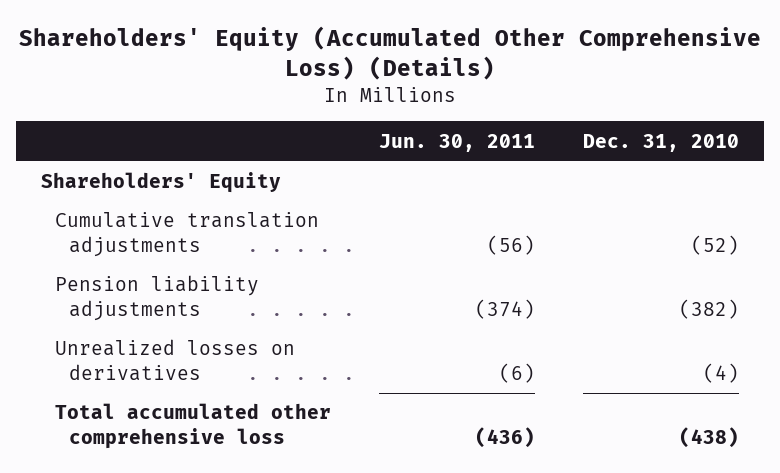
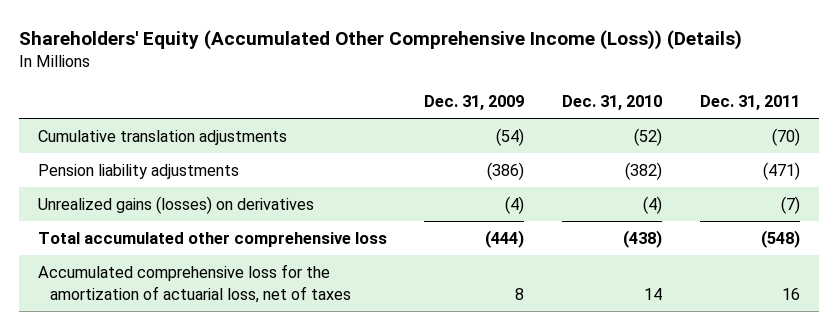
[19,26,762,81] Shareholders' Equity (Accumulated Other Comprehensive Loss) (Details) -> [18,29,742,50] Shareholders' Equity (Accumulated Other Comprehensive Income (Loss)) (Details)
[379,133,536,152] Jun. 30, 2011 -> none
none -> [424,94,525,110] Dec. 31, 2009
none -> [700,94,801,110] Dec. 31, 2011
[40,172,281,194] Shareholders' Equity -> none
[54,339,295,382] Unrealized losses on derivatives -> [37,196,314,215] Unrealized gains (losses) on derivatives
none -> [37,264,351,303] Accumulated comprehensive loss for the amortization of actuarial loss, net of taxes

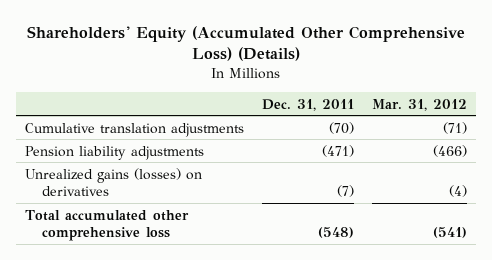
[18,29,742,50] Shareholders' Equity (Accumulated Other Comprehensive Income (Loss)) (Details) -> [27,25,466,62] Shareholders' Equity (Accumulated Other Comprehensive Loss) (Details)
[424,94,525,110] Dec. 31, 2009 -> none
[562,94,663,110] Dec. 31, 2010 -> none
none -> [371,98,467,111] Mar. 31, 2012
[37,264,351,303] Accumulated comprehensive loss for the amortization of actuarial loss, net of taxes -> none

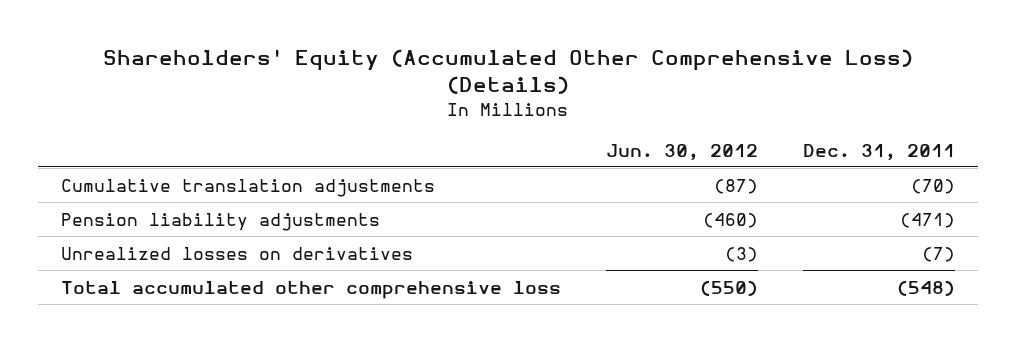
[371,98,467,111] Mar. 31, 2012 -> none
none -> [606,143,759,161] Jun. 30, 2012
[25,167,203,196] Unrealized gains (losses) on derivatives -> [61,246,414,260] Unrealized losses on derivatives

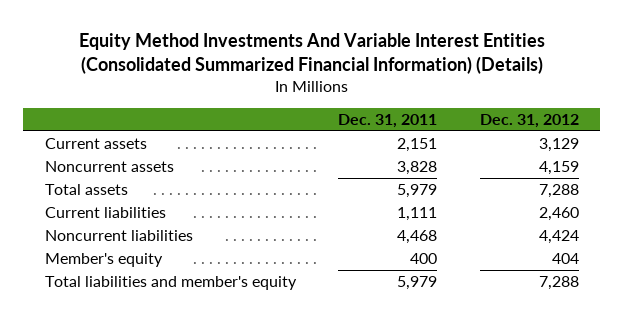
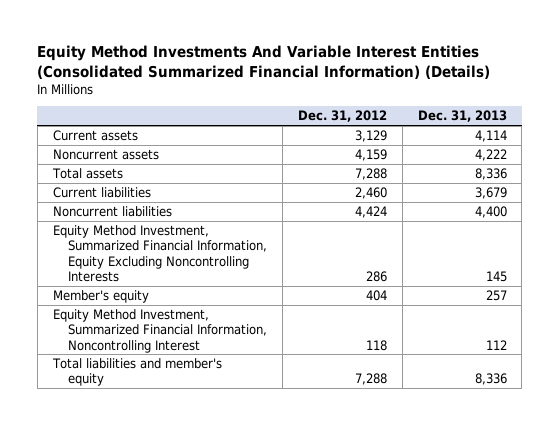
[338,113,438,128] Dec. 31, 2011 -> none
none -> [417,110,507,123] Dec. 31, 2013
none -> [52,224,268,283] Equity Method Investment, Summarized Financial Information, Equity Excluding Noncontrolling Interests
none -> [52,308,268,353] Equity Method Investment, Summarized Financial Information, Noncontrolling Interest

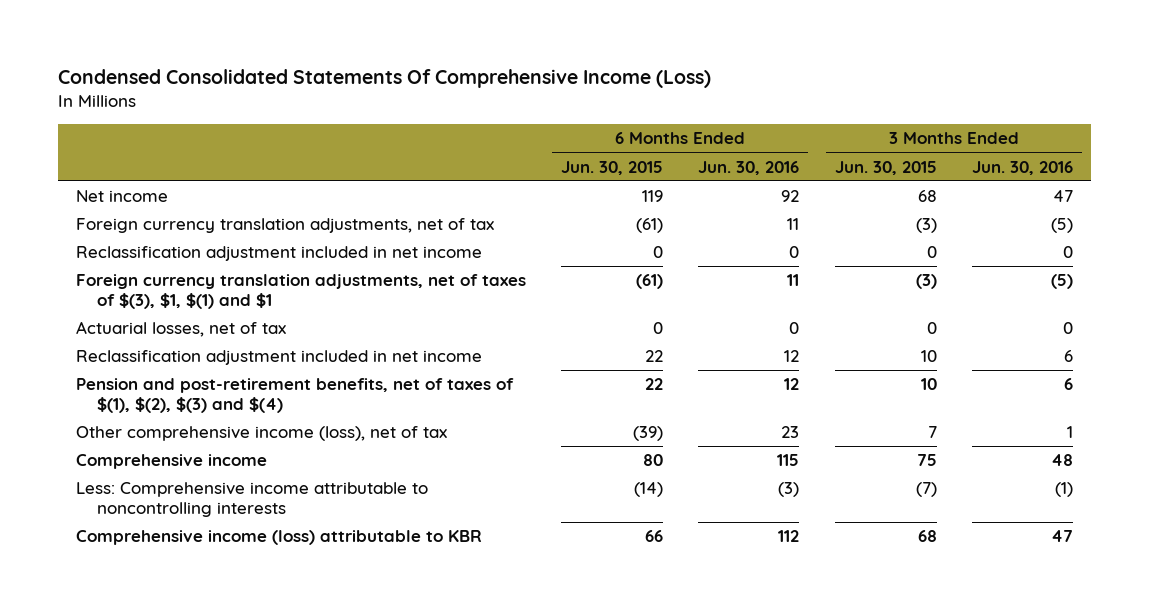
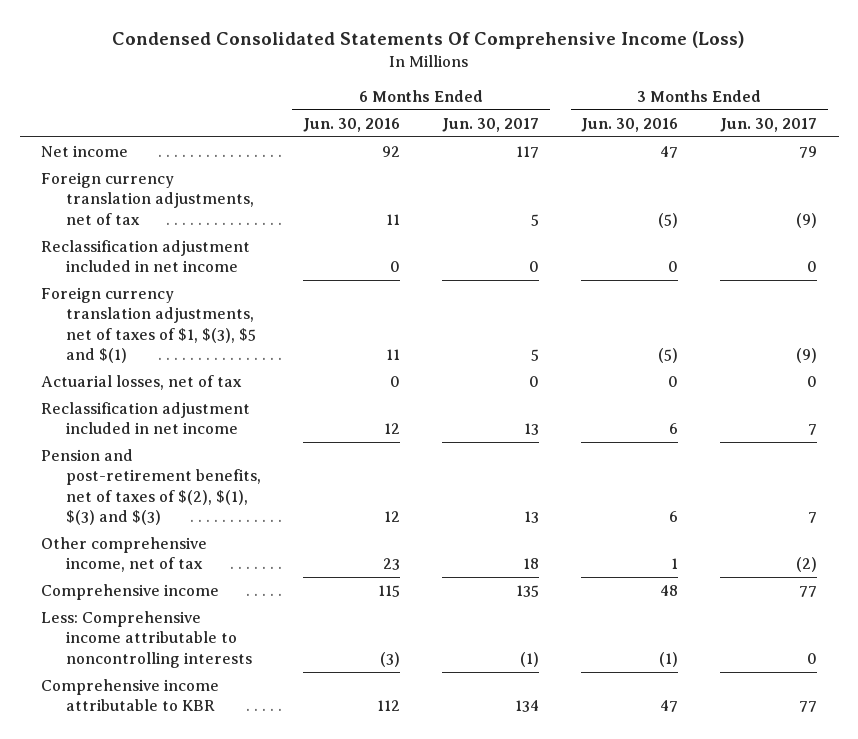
[561,160,664,175] Jun. 30, 2015 -> none
[834,160,937,175] Jun. 30, 2015 -> none
none -> [442,117,540,132] Jun. 30, 2017
none -> [720,117,818,132] Jun. 30, 2017
[75,274,526,310] Foreign currency translation adjustments, net of taxes of $(3), $1, $(1) and $1 -> [40,287,256,364] Foreign currency translation adjustments, net of taxes of $1, $(3), $5 and $(1)
[75,378,514,414] Pension and post-retirement benefits, net of taxes of $(1), $(2), $(3) and $(4) -> [40,449,261,526] Pension and post-retirement benefits, net of taxes of $(2), $(1), $(3) and $(3)
[75,426,447,442] Other comprehensive income (loss), net of tax -> [40,537,207,573] Other comprehensive income, net of tax
[75,530,482,546] Comprehensive income (loss) attributable to KBR -> [40,679,219,712] Comprehensive income attributable to KBR

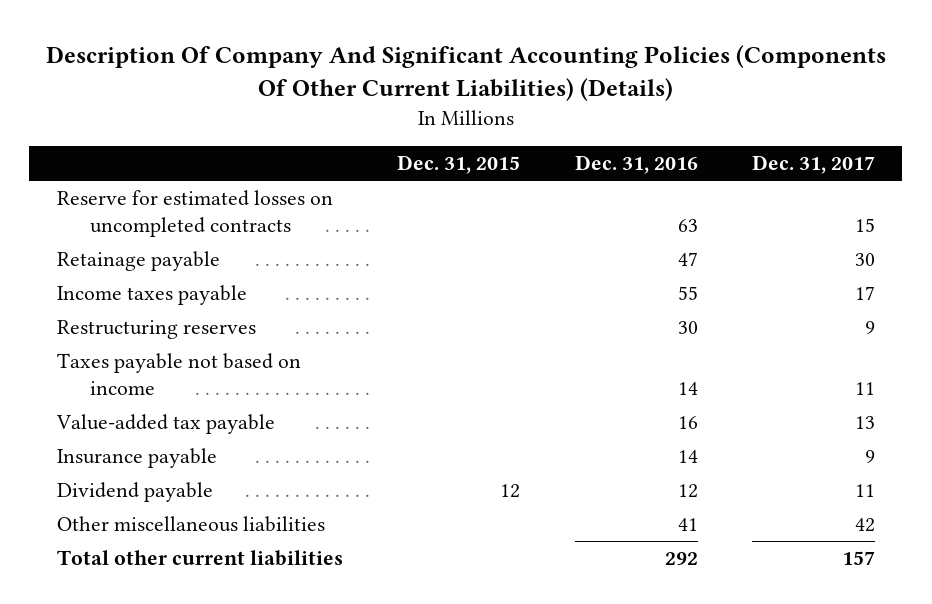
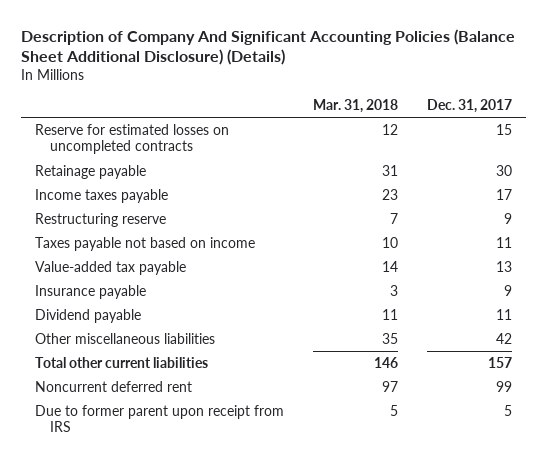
[45,44,886,101] Description Of Company And Significant Accounting Policies (Components Of Other Current Liabilities) (Details) -> [20,28,515,66] Description of Company And Significant Accounting Policies (Balance Sheet Additional Disclosure) (Details)
[397,155,521,175] Dec. 31, 2015 -> none
[574,155,698,175] Dec. 31, 2016 -> none
none -> [312,99,398,114] Mar. 31, 2018
[56,320,256,340] Restructuring reserves -> [35,212,167,227] Restructuring reserve
none -> [35,380,193,392] Noncurrent deferred rent
none -> [35,404,285,433] Due to former parent upon receipt from IRS

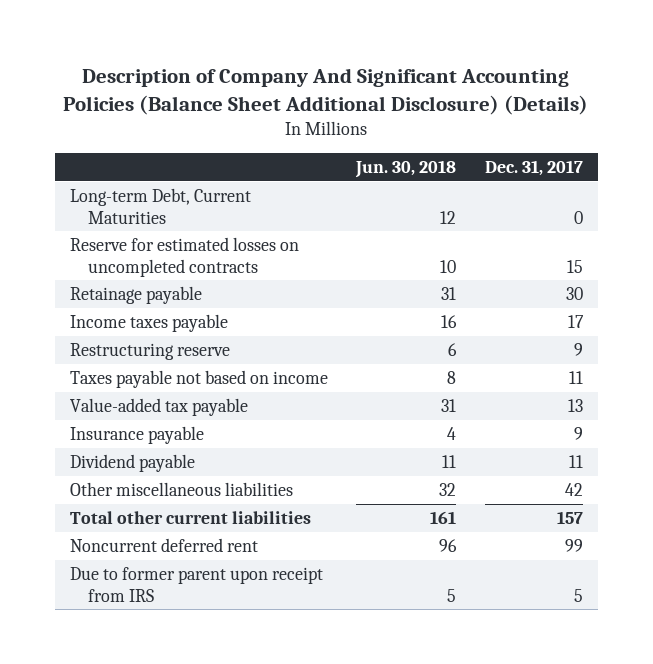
[312,99,398,114] Mar. 31, 2018 -> none
none -> [355,160,457,179] Jun. 30, 2018
none -> [69,187,251,224] Long-term Debt, Current Maturities

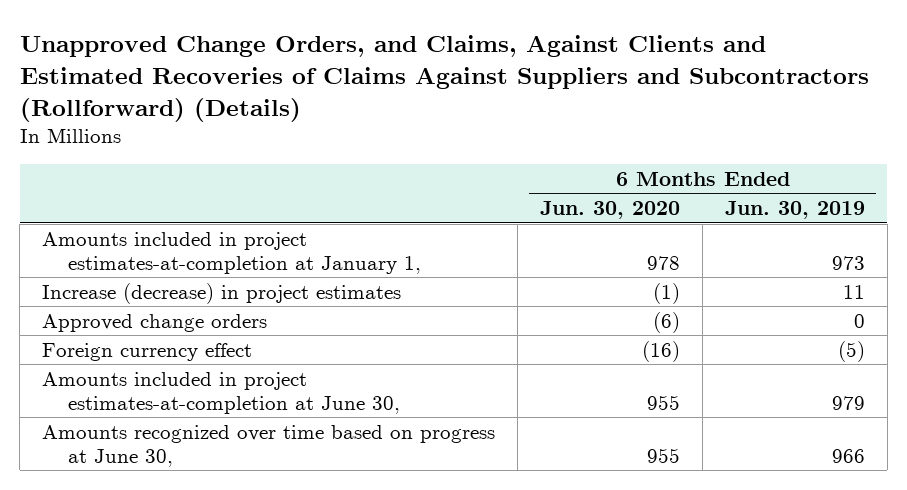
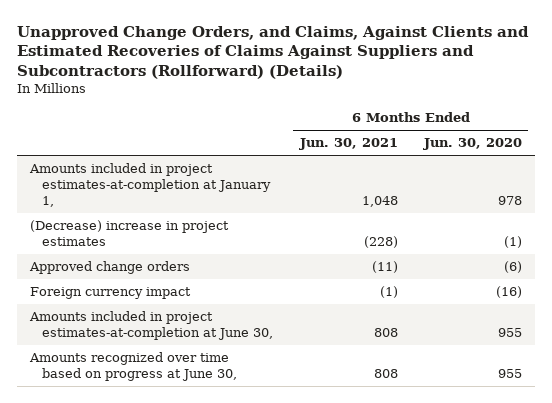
[724,201,865,220] Jun. 30, 2019 -> none
none -> [298,138,398,151] Jun. 30, 2021
[42,282,402,304] Increase (decrease) in project estimates -> [30,220,230,247] (Decrease) increase in project estimates
[42,342,253,361] Foreign currency effect -> [30,287,192,300] Foreign currency impact

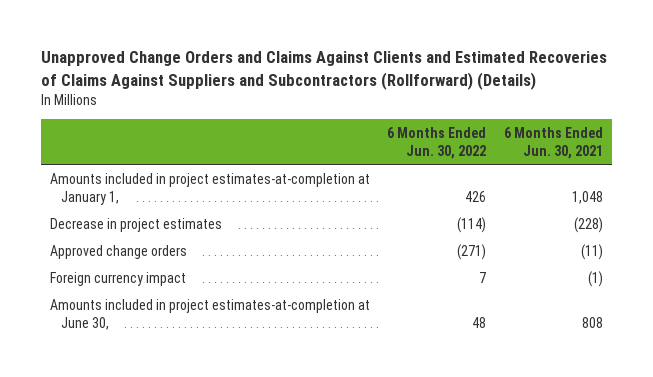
[17,25,530,79] Unapproved Change Orders, and Claims, Against Clients and Estimated Recoveries of Claims Against Suppliers and Subcontractors (Rollforward) (Details) -> [41,51,608,90] Unapproved Change Orders and Claims Against Clients and Estimated Recoveries of Claims Against Suppliers and Subcontractors (Rollforward) (Details)
[422,138,522,151] Jun. 30, 2020 -> none
none -> [387,126,487,159] 6 Months Ended Jun. 30, 2022
[30,220,230,247] (Decrease) increase in project estimates -> [50,217,223,232] Decrease in project estimates
[29,352,238,382] Amounts recognized over time based on progress at June 30, -> none

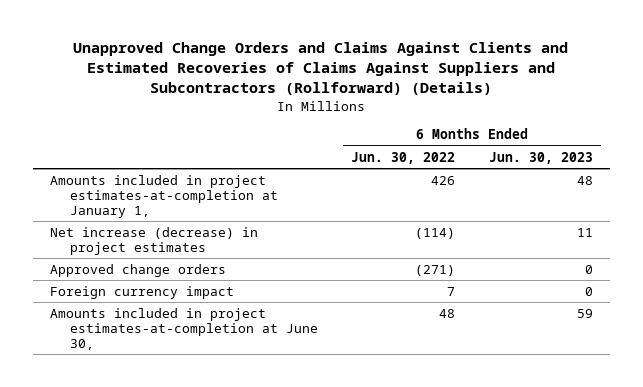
[503,126,603,159] 6 Months Ended Jun. 30, 2021 -> none
none -> [489,151,594,164] Jun. 30, 2023
[50,217,223,232] Decrease in project estimates -> [49,226,258,255] Net increase (decrease) in project estimates

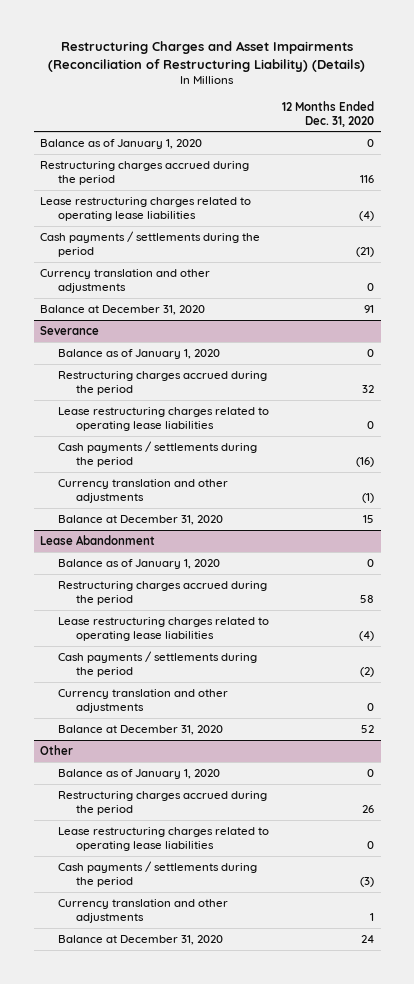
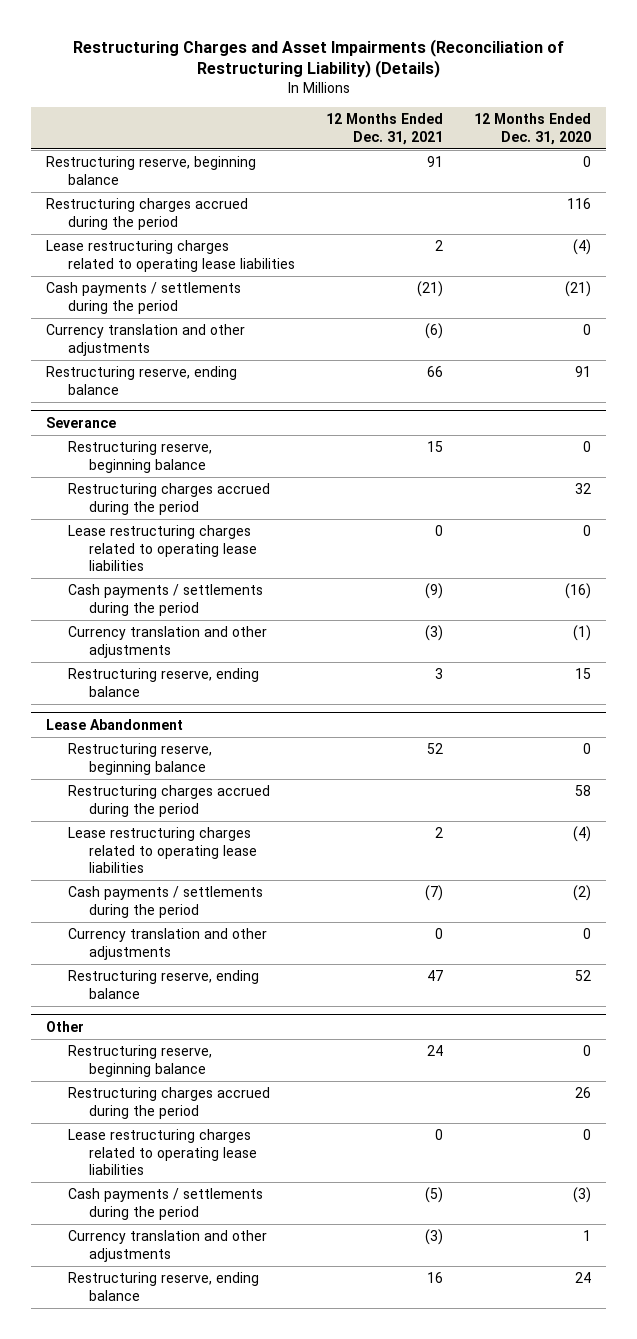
none -> [325,112,443,145] 12 Months Ended Dec. 31, 2021
[40,138,203,149] Balance as of January 1, 2020 -> [46,155,257,185] Restructuring reserve, beginning balance
[40,304,206,315] Balance at December 31, 2020 -> [46,365,238,395] Restructuring reserve, ending balance
[58,348,221,359] Balance as of January 1, 2020 -> [67,440,212,473] Restructuring reserve, beginning balance
[58,514,224,525] Balance at December 31, 2020 -> [67,667,259,697] Restructuring reserve, ending balance
[58,558,221,569] Balance as of January 1, 2020 -> [67,742,212,775] Restructuring reserve, beginning balance
[58,724,224,735] Balance at December 31, 2020 -> [67,969,259,999] Restructuring reserve, ending balance
[58,768,221,779] Balance as of January 1, 2020 -> [67,1044,212,1077] Restructuring reserve, beginning balance
[58,934,224,945] Balance at December 31, 2020 -> [67,1271,259,1301] Restructuring reserve, ending balance

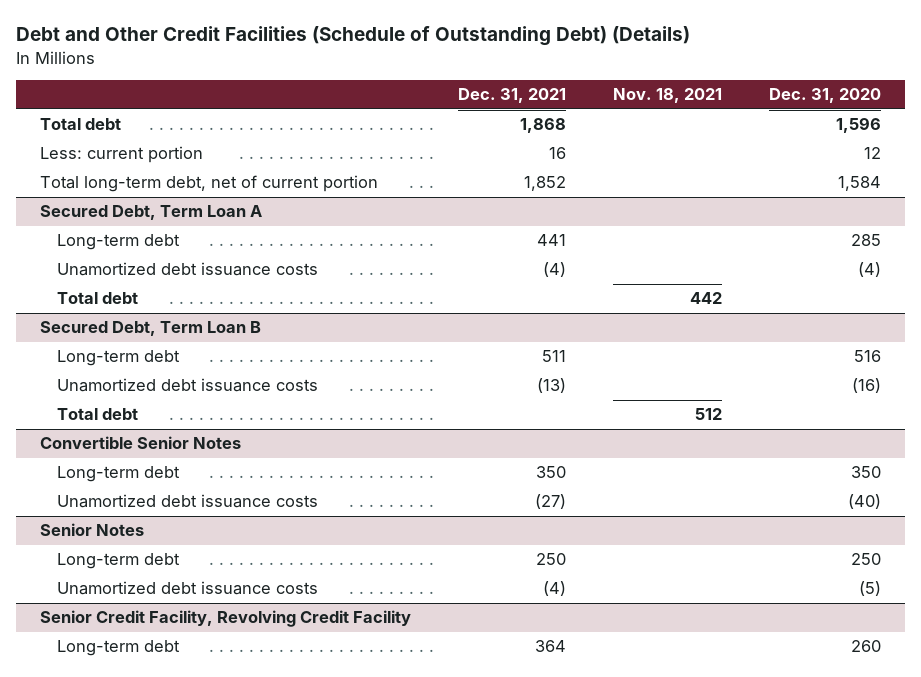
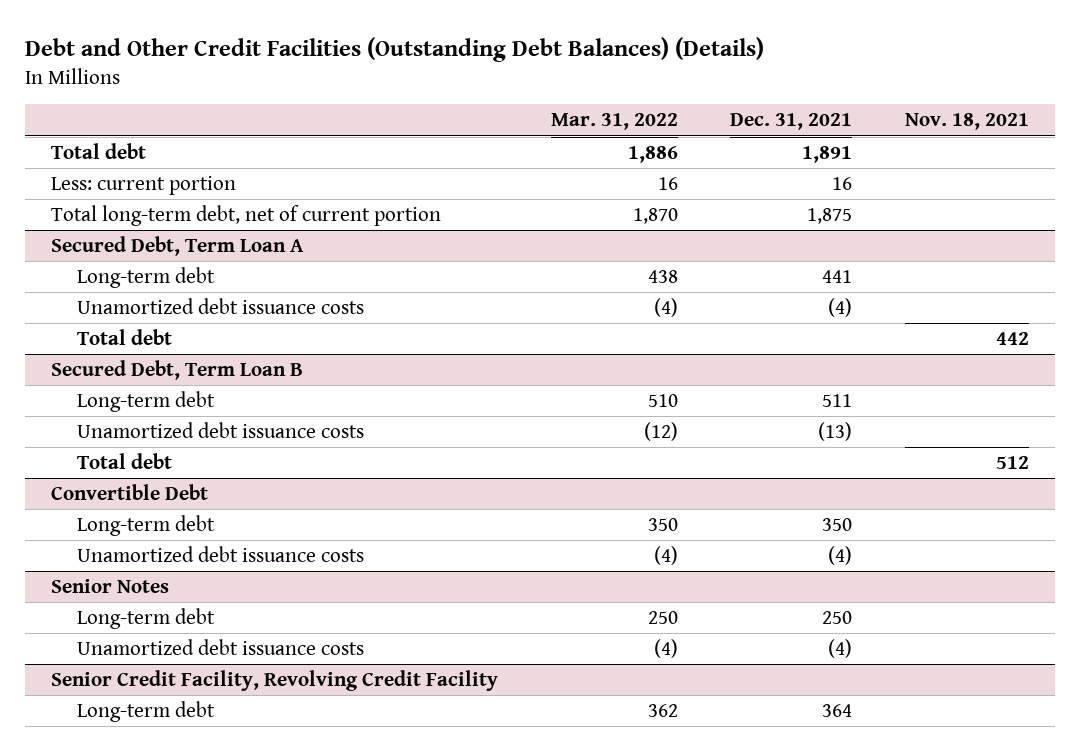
[16,26,691,47] Debt and Other Credit Facilities (Schedule of Outstanding Debt) (Details) -> [24,37,764,63] Debt and Other Credit Facilities (Outstanding Debt Balances) (Details)
[769,88,882,104] Dec. 31, 2020 -> none
none -> [550,113,678,131] Mar. 31, 2022
[519,118,566,134] 1,868 -> [802,146,853,164] 1,891
[523,176,566,192] 1,852 -> [807,208,853,225] 1,875
[39,436,241,450] Convertible Senior Notes -> [50,484,208,501] Convertible Debt
[534,494,566,510] (27) -> [828,546,853,566] (4)

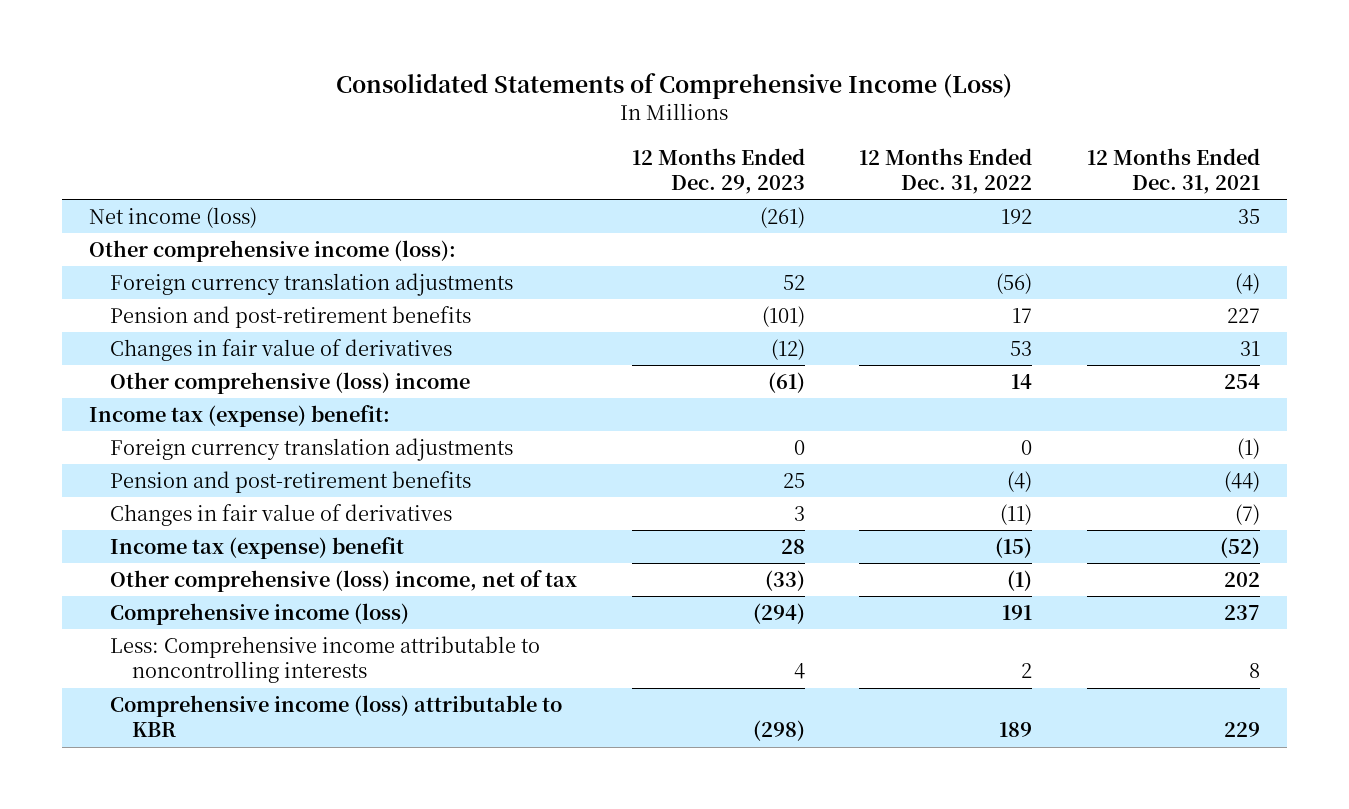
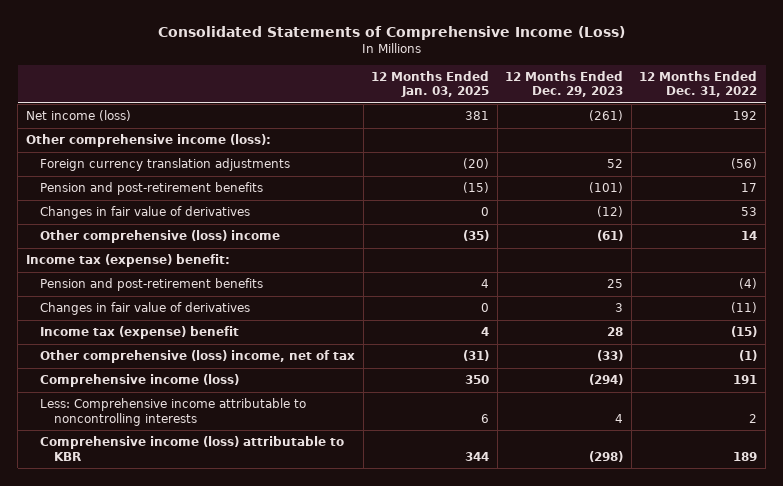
[1086,147,1260,195] 12 Months Ended Dec. 31, 2021 -> none
none -> [371,70,490,98] 12 Months Ended Jan. 03, 2025
[110,437,514,461] Foreign currency translation adjustments -> none

